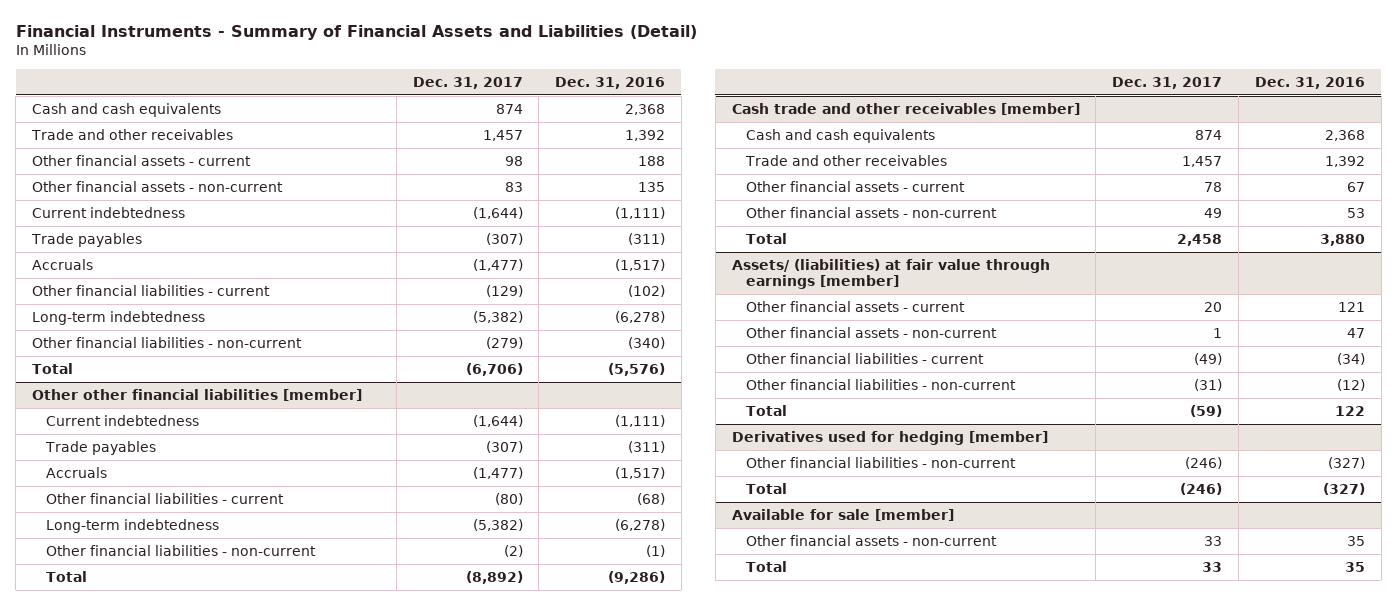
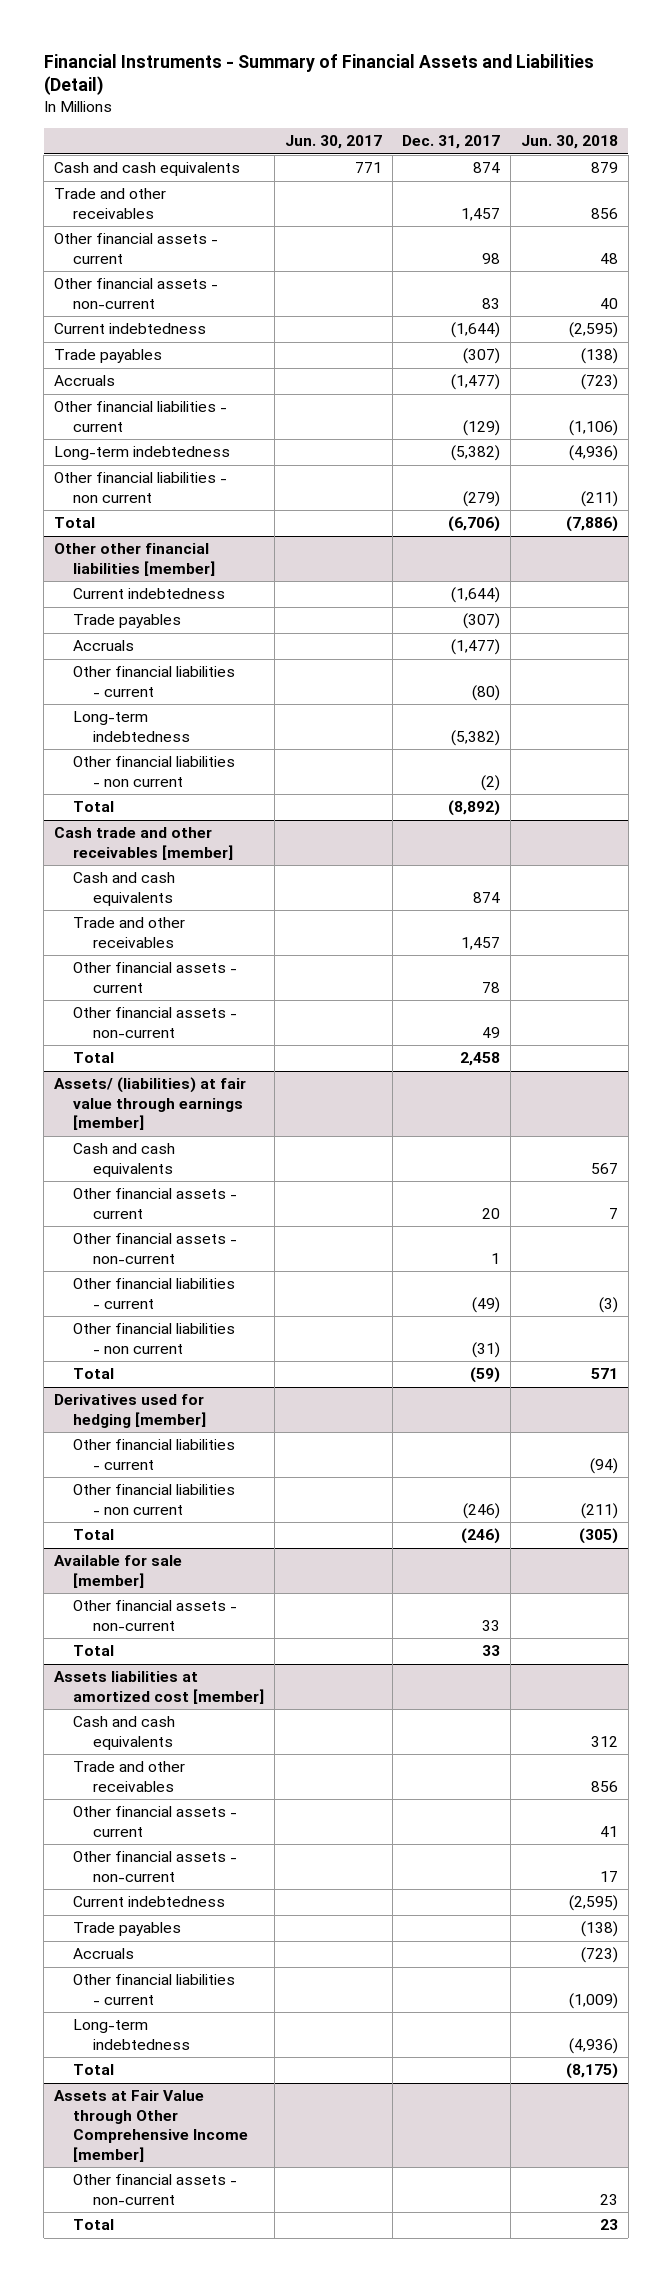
[555,76,666,89] Dec. 31, 2016 -> none
none -> [284,135,382,150] Jun. 30, 2017
none -> [520,135,618,150] Jun. 30, 2018
[32,336,303,348] Other financial liabilities - non-current -> [53,472,227,503] Other financial liabilities - non current
[46,544,317,556] Other financial liabilities - non-current -> [73,756,236,787] Other financial liabilities - non current
none -> [73,1143,176,1177] Cash and cash equivalents
[745,378,1016,390] Other financial liabilities - non-current -> [73,1323,236,1354] Other financial liabilities - non current
none -> [73,1439,236,1470] Other financial liabilities - current
[745,456,1016,468] Other financial liabilities - non-current -> [73,1484,236,1515] Other financial liabilities - non current
none -> [53,1671,265,1704] Assets liabilities at amortized cost [member]
none -> [73,1716,176,1750] Cash and cash equivalents
none -> [73,1761,186,1792] Trade and other receivables
none -> [73,1806,238,1837] Other financial assets - current
none -> [73,1851,238,1882] Other financial assets - non-current
none -> [73,1896,226,1908] Current indebtedness
none -> [73,1922,182,1937] Trade payables
none -> [73,1948,135,1960] Accruals
none -> [73,1974,236,2005] Other financial liabilities - current
none -> [73,2019,190,2050] Long-term indebtedness
none -> [73,2064,115,2076] Total
none -> [53,2090,249,2162] Assets at Fair Value through Other Comprehensive Income [member]
none -> [73,2174,238,2205] Other financial assets - non-current
none -> [73,2219,115,2231] Total

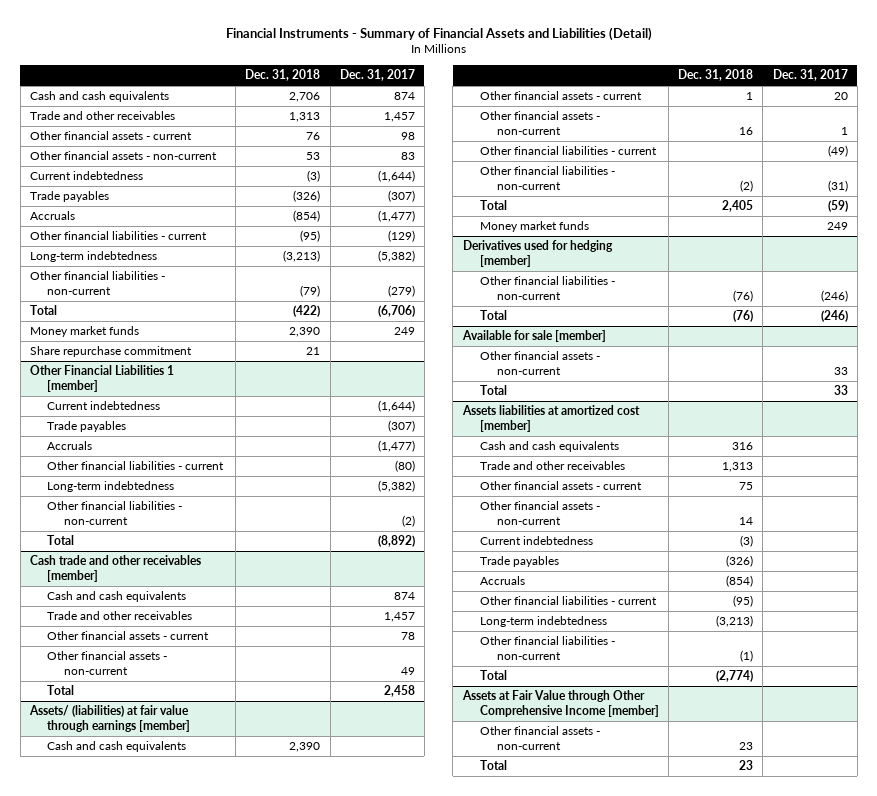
[284,135,382,150] Jun. 30, 2017 -> none
[520,135,618,150] Jun. 30, 2018 -> none
none -> [245,69,321,82] Dec. 31, 2018
[53,472,227,503] Other financial liabilities - non current -> [29,271,165,295] Other financial liabilities - non-current
none -> [29,326,139,338] Money market funds
none -> [29,346,192,358] Share repurchase commitment
[53,543,216,576] Other other financial liabilities [member] -> [29,365,174,392] Other Financial Liabilities 1 [member]
[73,756,236,787] Other financial liabilities - non current -> [47,501,183,525] Other financial liabilities - non-current
[73,1323,236,1354] Other financial liabilities - non current -> [479,166,615,190] Other financial liabilities - non-current
none -> [479,221,589,233] Money market funds
[73,1439,236,1470] Other financial liabilities - current -> none
[73,1484,236,1515] Other financial liabilities - non current -> [479,276,615,300] Other financial liabilities - non-current
none -> [479,636,615,660] Other financial liabilities - non-current

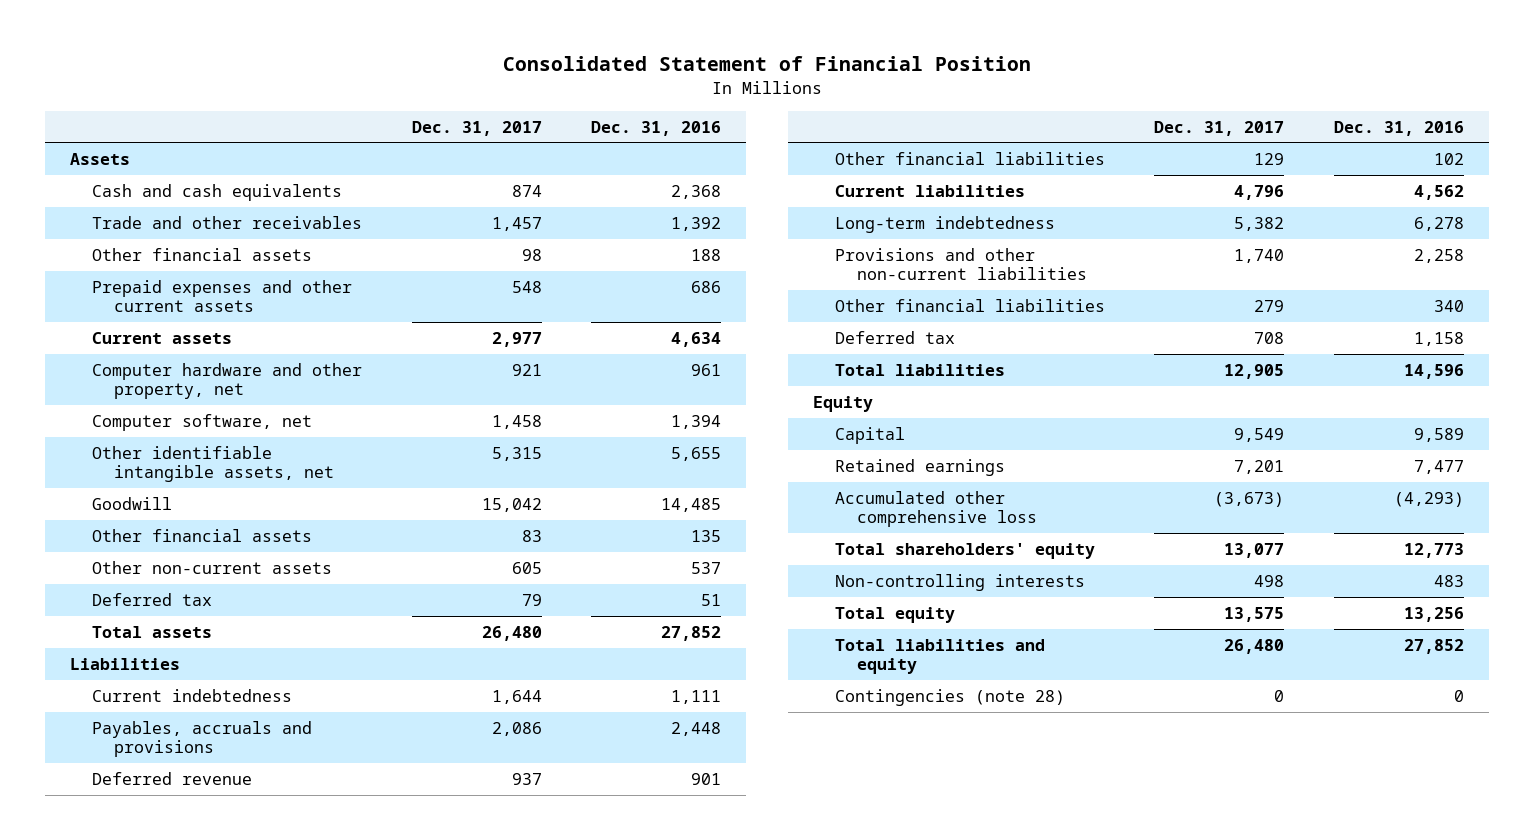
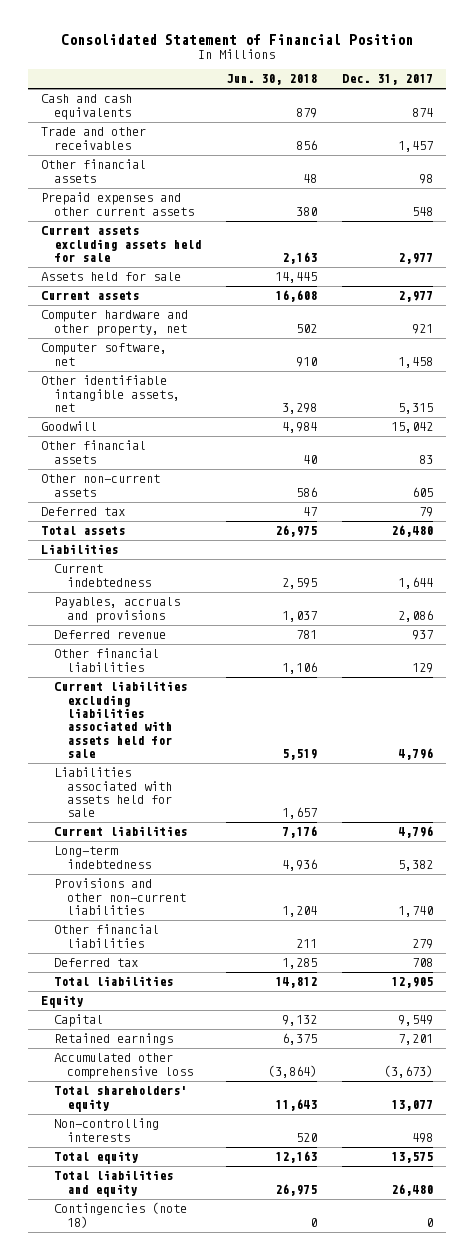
[591,120,722,136] Dec. 31, 2016 -> none
none -> [226,74,318,86] Jun. 30, 2018
[70,152,131,165] Assets -> none
none -> [40,226,201,262] Current assets excluding assets held for sale
none -> [40,272,181,282] Assets held for sale
none -> [53,681,187,758] Current liabilities excluding liabilities associated with assets held for sale
none -> [53,767,172,818] Liabilities associated with assets held for sale
[834,688,1065,706] Contingencies (note 28) -> [53,1202,187,1228] Contingencies (note 18)

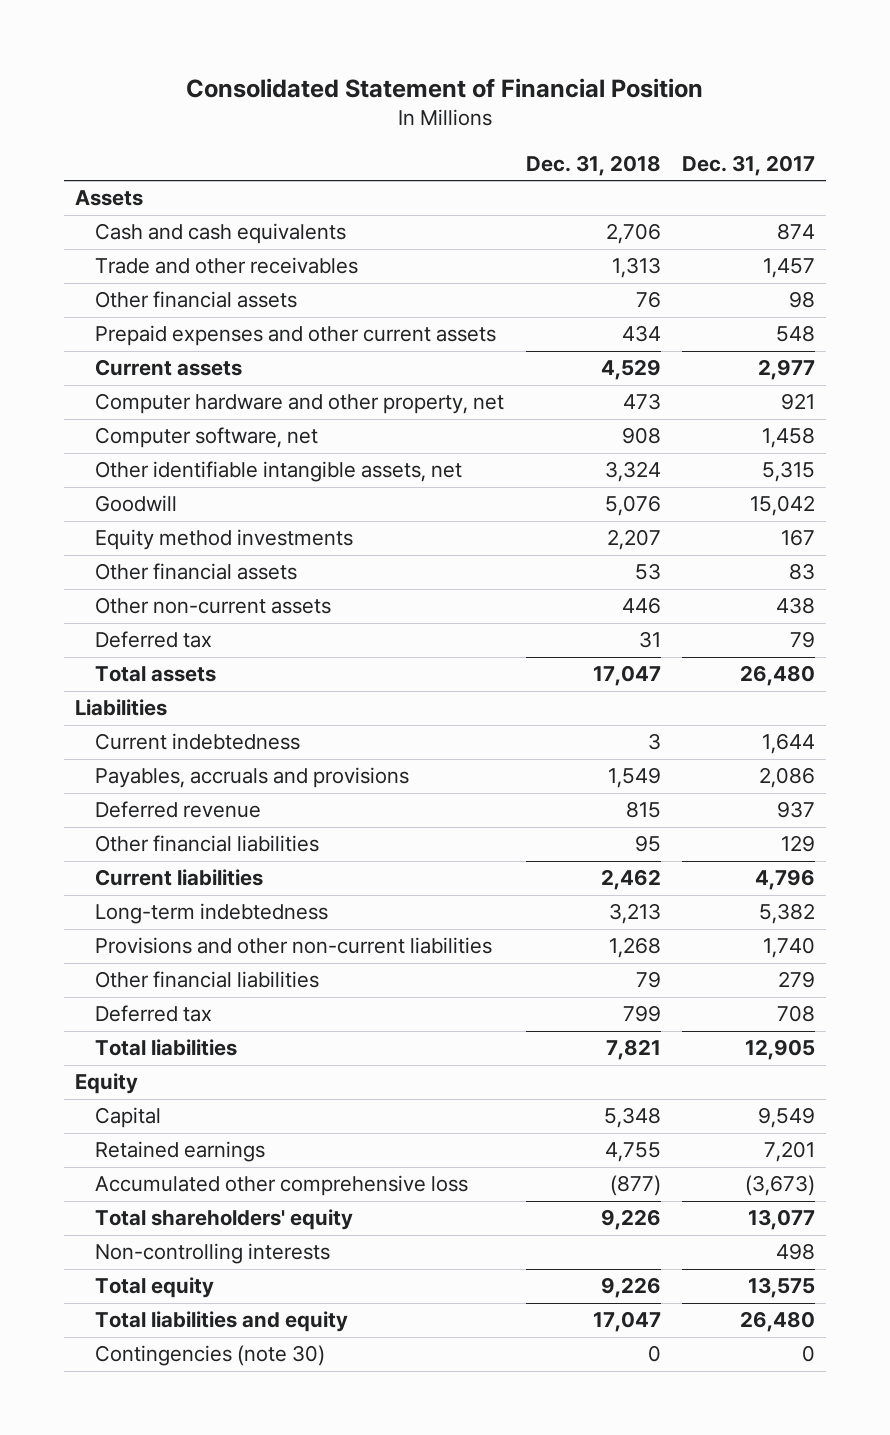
[226,74,318,86] Jun. 30, 2018 -> none
none -> [525,154,661,176] Dec. 31, 2018
none -> [74,190,143,207] Assets
[40,226,201,262] Current assets excluding assets held for sale -> none
[40,272,181,282] Assets held for sale -> none
none -> [95,529,354,551] Equity method investments
[412,486,434,497] 605 -> [775,597,815,615] 438
[53,681,187,758] Current liabilities excluding liabilities associated with assets held for sale -> none
[53,767,172,818] Liabilities associated with assets held for sale -> none
[53,1202,187,1228] Contingencies (note 18) -> [95,1345,326,1367] Contingencies (note 30)

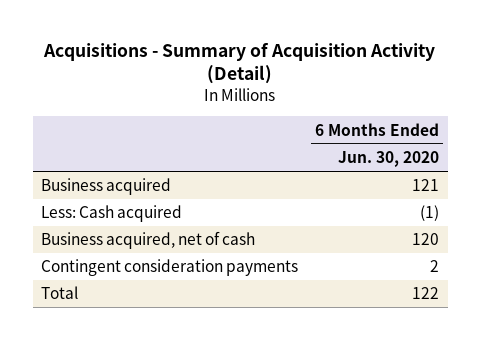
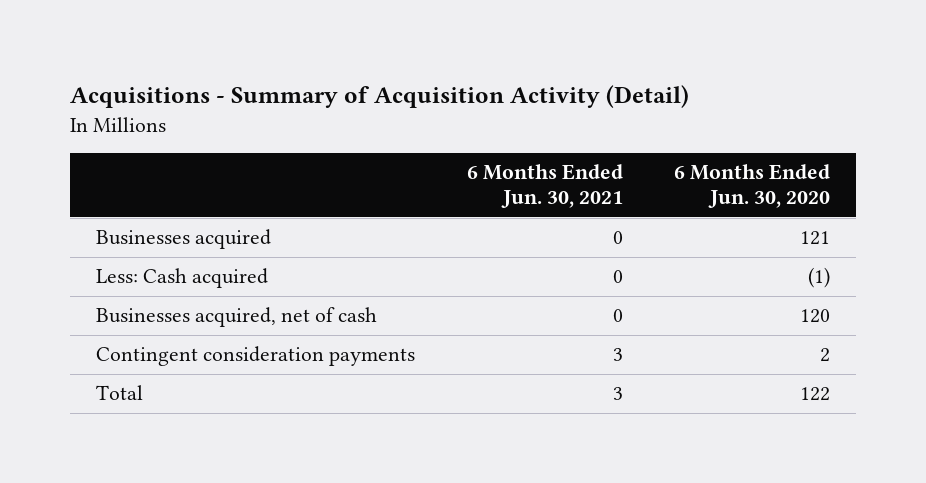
none -> [466,164,623,209] 6 Months Ended Jun. 30, 2021
[41,178,172,196] Business acquired -> [95,229,271,250] Businesses acquired
[41,231,256,250] Business acquired, net of cash -> [95,307,377,328] Businesses acquired, net of cash

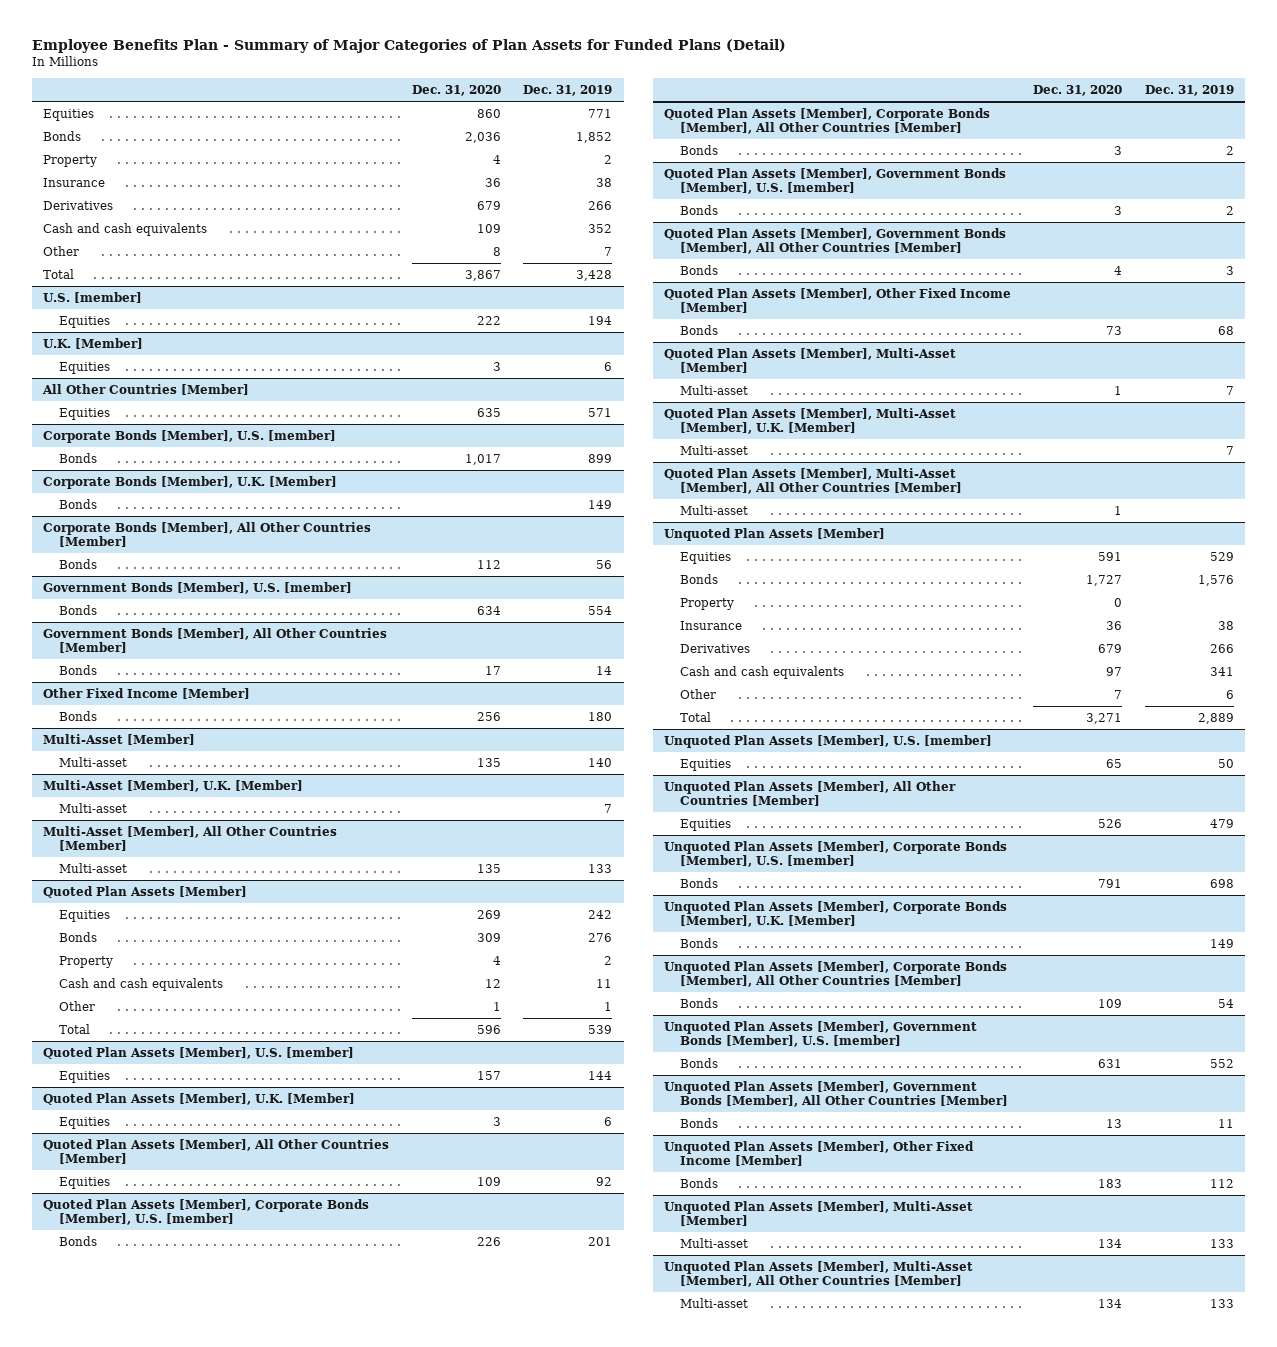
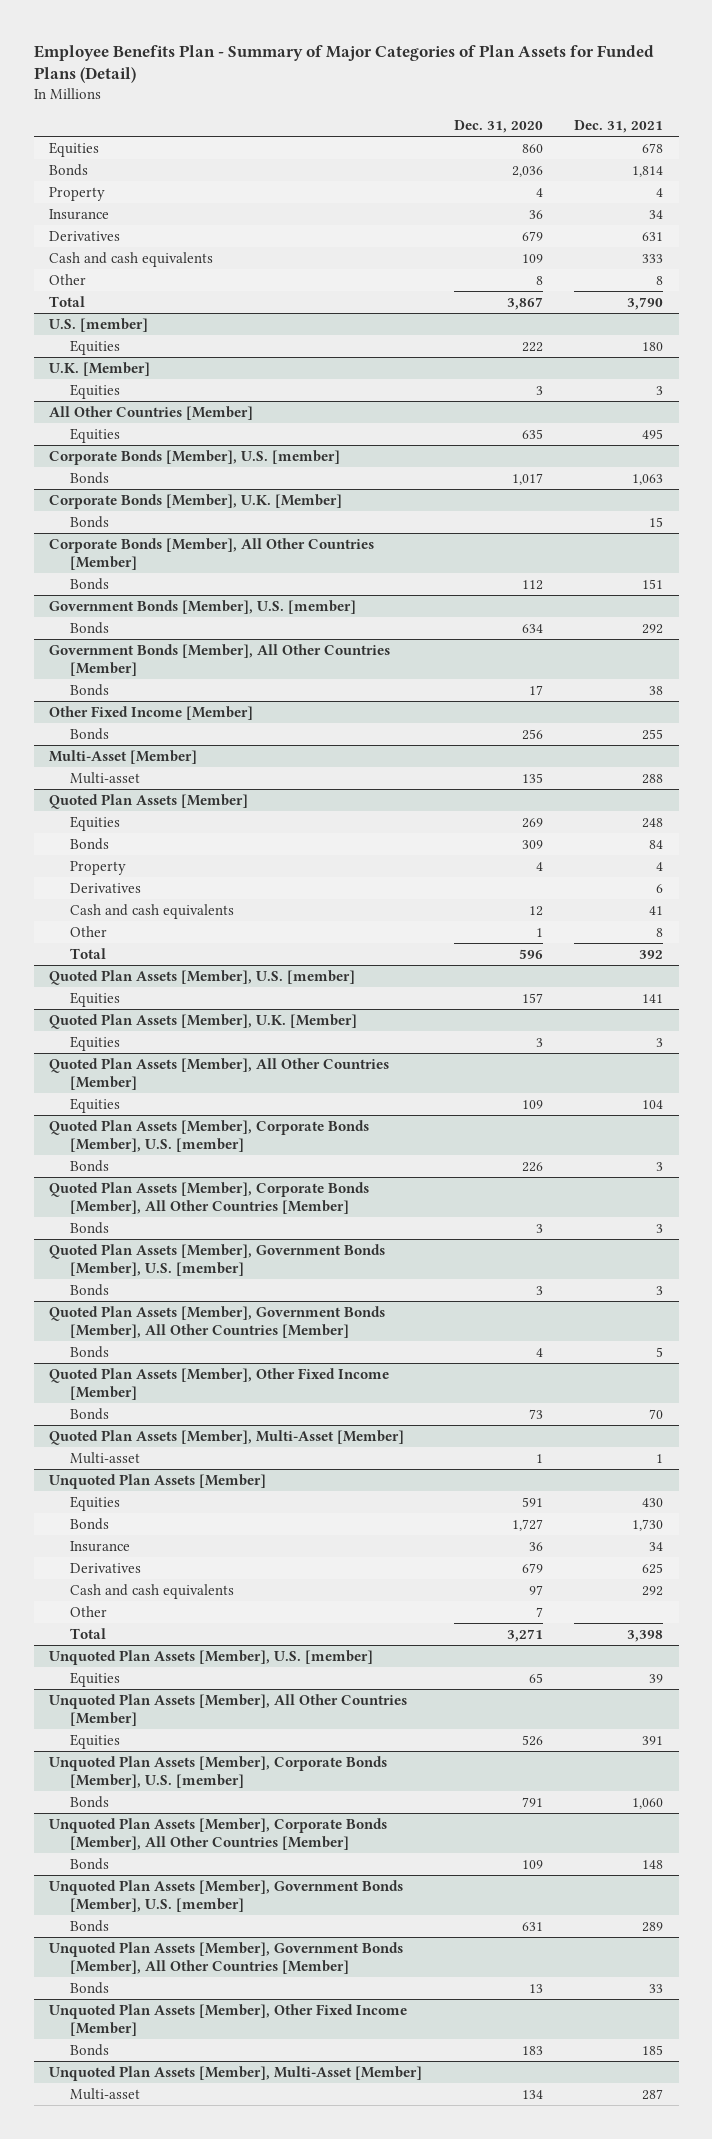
[523,84,613,96] Dec. 31, 2019 -> none
none -> [574,119,664,133] Dec. 31, 2021
[43,779,304,792] Multi-Asset [Member], U.K. [Member] -> none
[58,802,127,813] Multi-asset -> none
[43,825,338,852] Multi-Asset [Member], All Other Countries [Member] -> none
[58,862,127,873] Multi-asset -> none
none -> [70,882,142,893] Derivatives
[664,407,957,435] Quoted Plan Assets [Member], Multi-Asset [Member], U.K. [Member] -> none
[679,444,748,455] Multi-asset -> none
[664,467,962,495] Quoted Plan Assets [Member], Multi-Asset [Member], All Other Countries [Member] -> none
[679,504,748,515] Multi-asset -> none
[679,597,734,610] Property -> none
[664,900,1008,928] Unquoted Plan Assets [Member], Corporate Bonds [Member], U.K. [Member] -> none
[679,937,718,948] Bonds -> none
[664,1260,974,1288] Unquoted Plan Assets [Member], Multi-Asset [Member], All Other Countries [Member] -> none
[679,1297,748,1308] Multi-asset -> none

